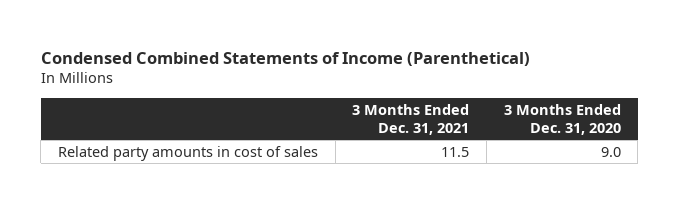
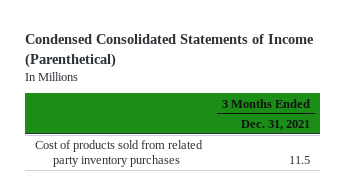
[40,51,530,66] Condensed Combined Statements of Income (Parenthetical) -> [24,34,314,68] Condensed Consolidated Statements of Income (Parenthetical)
[503,103,621,135] 3 Months Ended Dec. 31, 2020 -> none
[58,145,319,161] Related party amounts in cost of sales -> [34,140,203,167] Cost of products sold from related party inventory purchases

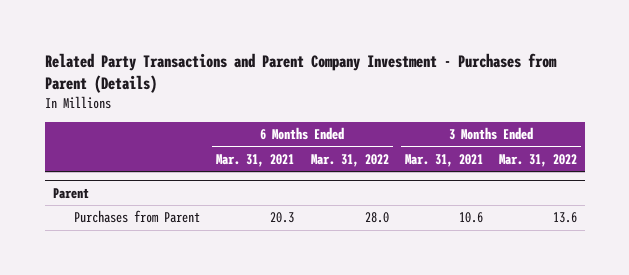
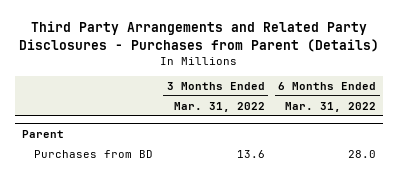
[44,52,557,93] Related Party Transactions and Parent Company Investment - Purchases from Parent (Details) -> [18,21,379,52] Third Party Arrangements and Related Party Disclosures - Purchases from Parent (Details)
[216,153,295,167] Mar. 31, 2021 -> none
[404,153,483,167] Mar. 31, 2021 -> none
[74,210,201,224] Purchases from Parent -> [34,150,154,159] Purchases from BD

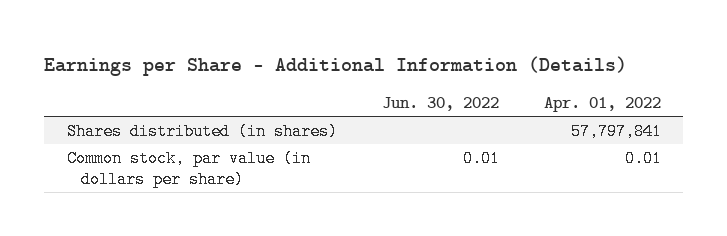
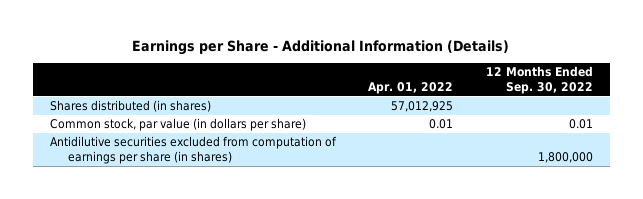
[381,97,499,112] Jun. 30, 2022 -> none
none -> [486,66,594,94] 12 Months Ended Sep. 30, 2022
[570,122,662,140] 57,797,841 -> [391,101,454,113] 57,012,925
none -> [49,136,337,164] Antidilutive securities excluded from computation of earnings per share (in shares)

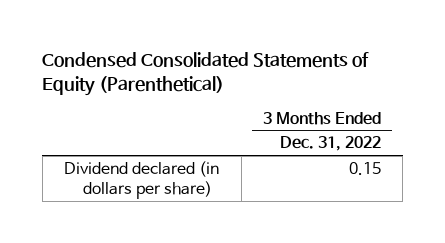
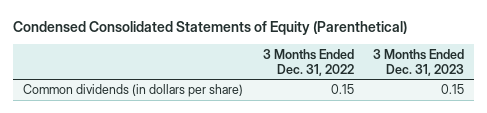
none -> [373,48,465,76] 3 Months Ended Dec. 31, 2023
[64,160,220,199] Dividend declared (in dollars per share) -> [22,84,243,98] Common dividends (in dollars per share)

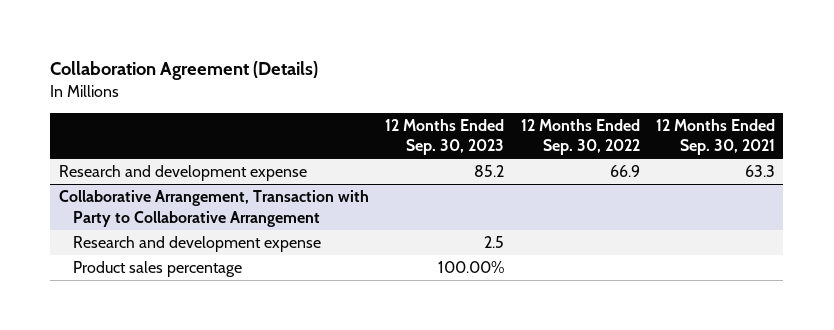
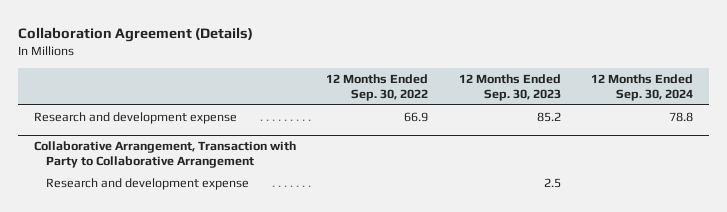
[656,118,776,156] 12 Months Ended Sep. 30, 2021 -> none
none -> [591,73,694,101] 12 Months Ended Sep. 30, 2024
[72,261,242,278] Product sales percentage -> none

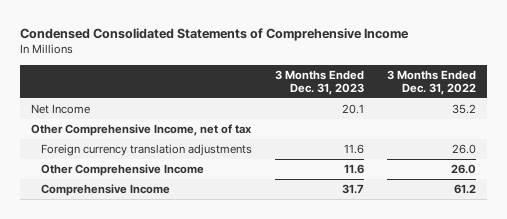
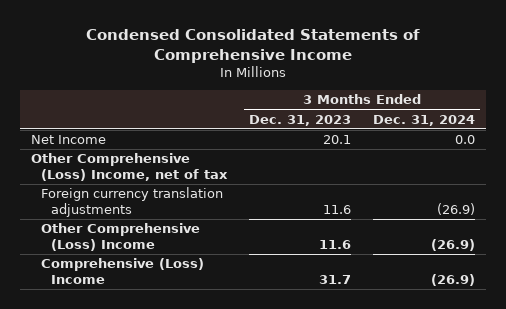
[386,69,476,96] 3 Months Ended Dec. 31, 2022 -> none
none -> [372,114,475,126] Dec. 31, 2024
[31,123,253,136] Other Comprehensive Income, net of tax -> [31,153,229,181] Other Comprehensive (Loss) Income, net of tax
[41,163,205,176] Other Comprehensive Income -> [41,223,201,251] Other Comprehensive (Loss) Income
[41,183,171,196] Comprehensive Income -> [41,258,205,284] Comprehensive (Loss) Income

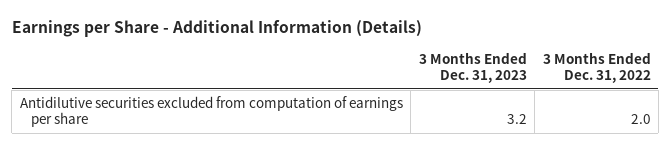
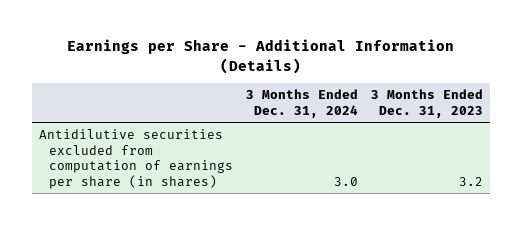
[542,51,651,84] 3 Months Ended Dec. 31, 2022 -> none
none -> [246,89,359,118] 3 Months Ended Dec. 31, 2024
[19,96,403,128] Antidilutive securities excluded from computation of earnings per share -> [38,129,234,189] Antidilutive securities excluded from computation of earnings per share (in shares)

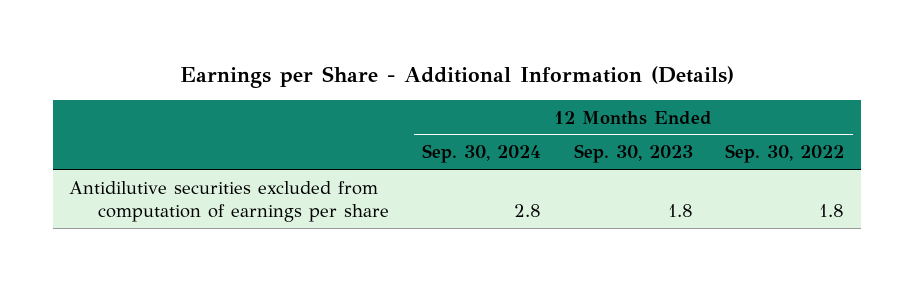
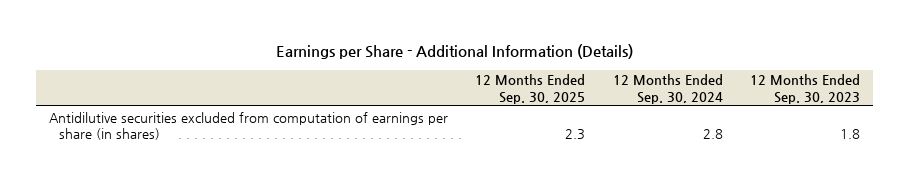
[725,144,845,164] Sep. 30, 2022 -> none
none -> [475,74,586,104] 12 Months Ended Sep. 30, 2025
[68,180,390,222] Antidilutive securities excluded from computation of earnings per share -> [49,111,449,140] Antidilutive securities excluded from computation of earnings per share (in shares)

